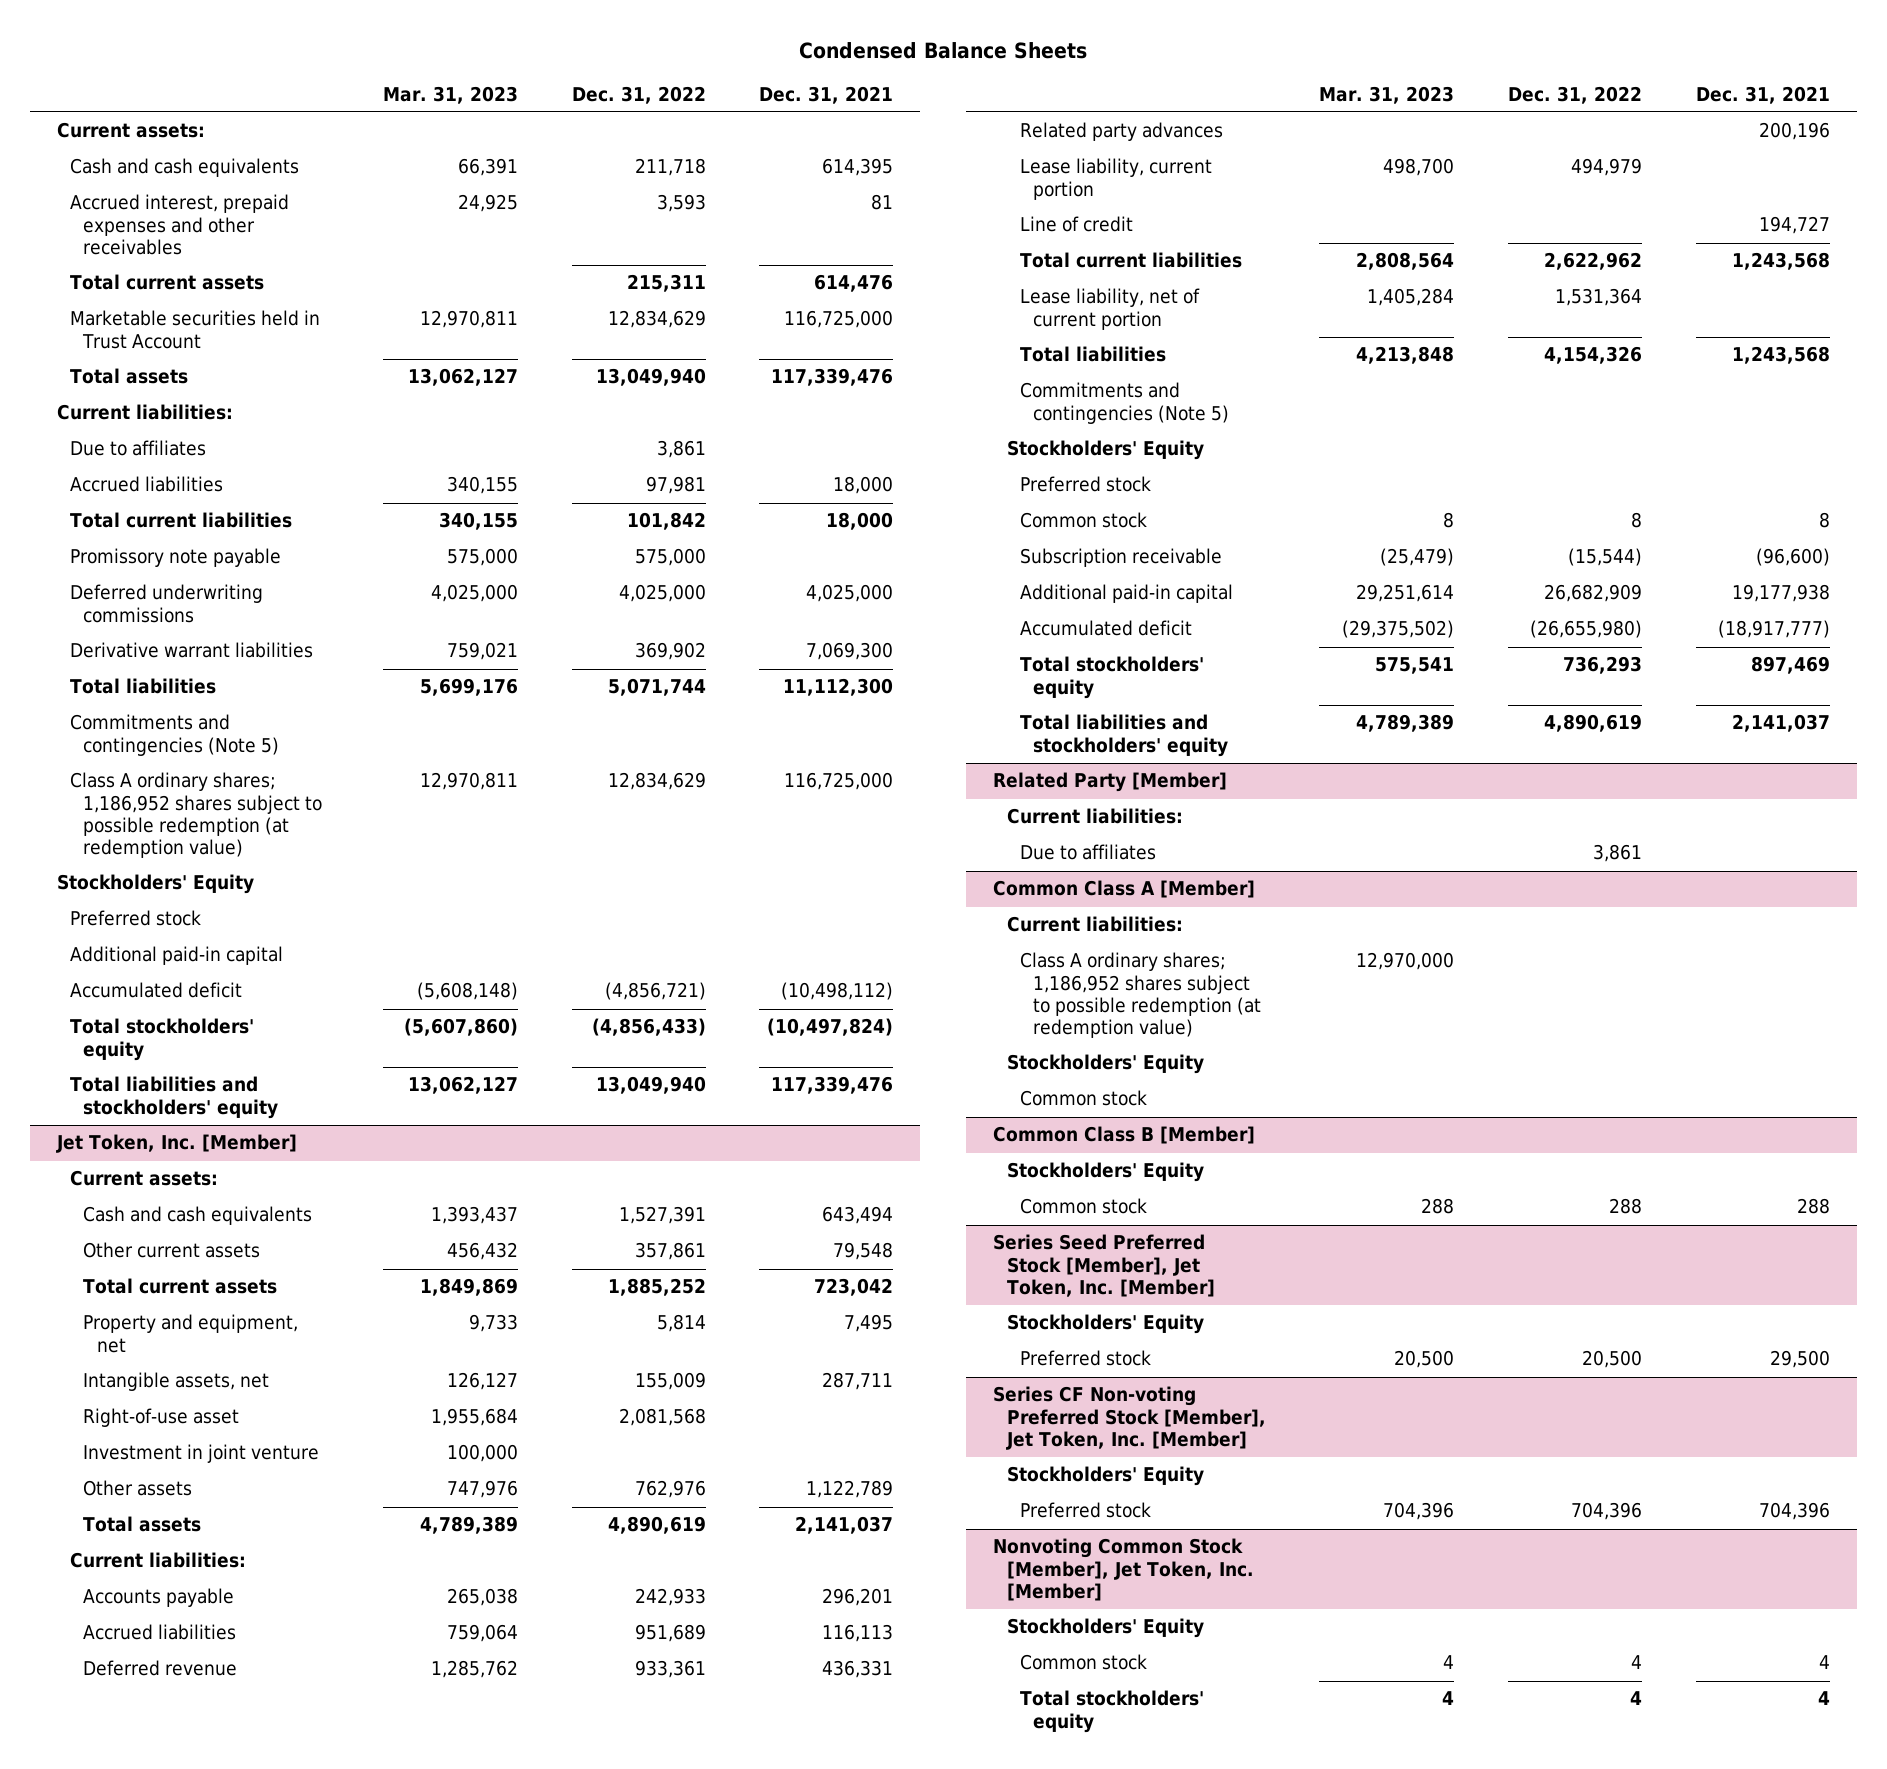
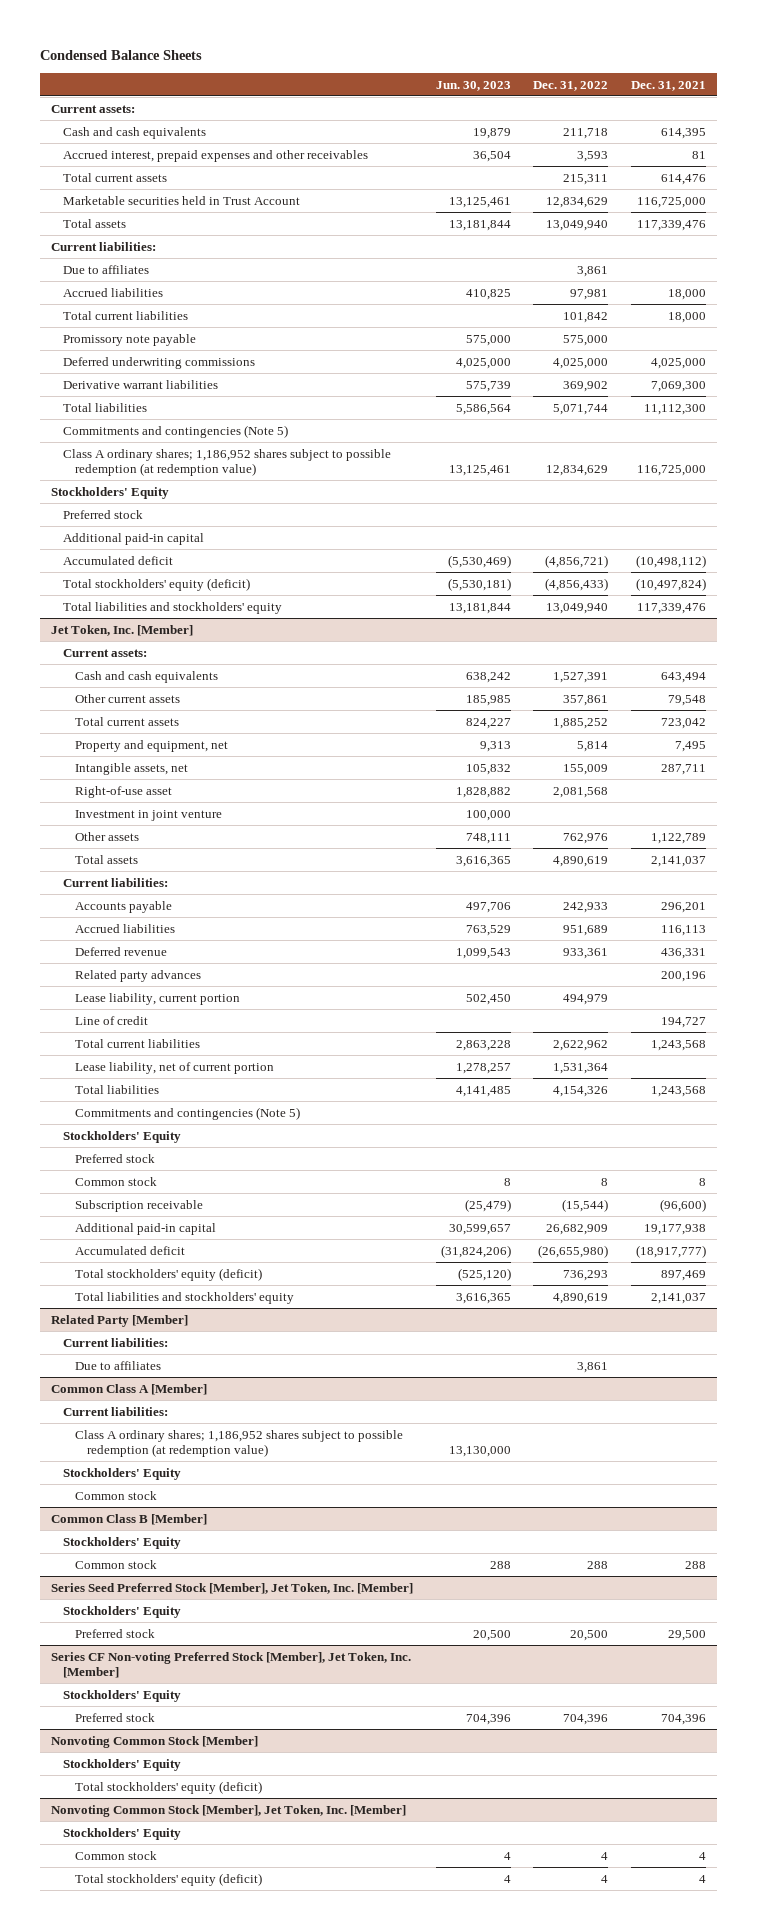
[382,85,518,104] Mar. 31, 2023 -> none
none -> [435,80,511,91] Jun. 30, 2023
[69,1018,254,1061] Total stockholders' equity -> [63,577,251,591] Total stockholders' equity (deficit)
[1019,656,1204,699] Total stockholders' equity -> [75,1267,263,1281] Total stockholders' equity (deficit)
none -> [51,1735,259,1748] Nonvoting Common Stock [Member]
none -> [63,1758,182,1771] Stockholders' Equity
none -> [75,1780,263,1794] Total stockholders' equity (deficit)
[1019,1690,1204,1733] Total stockholders' equity -> [75,1872,263,1886] Total stockholders' equity (deficit)

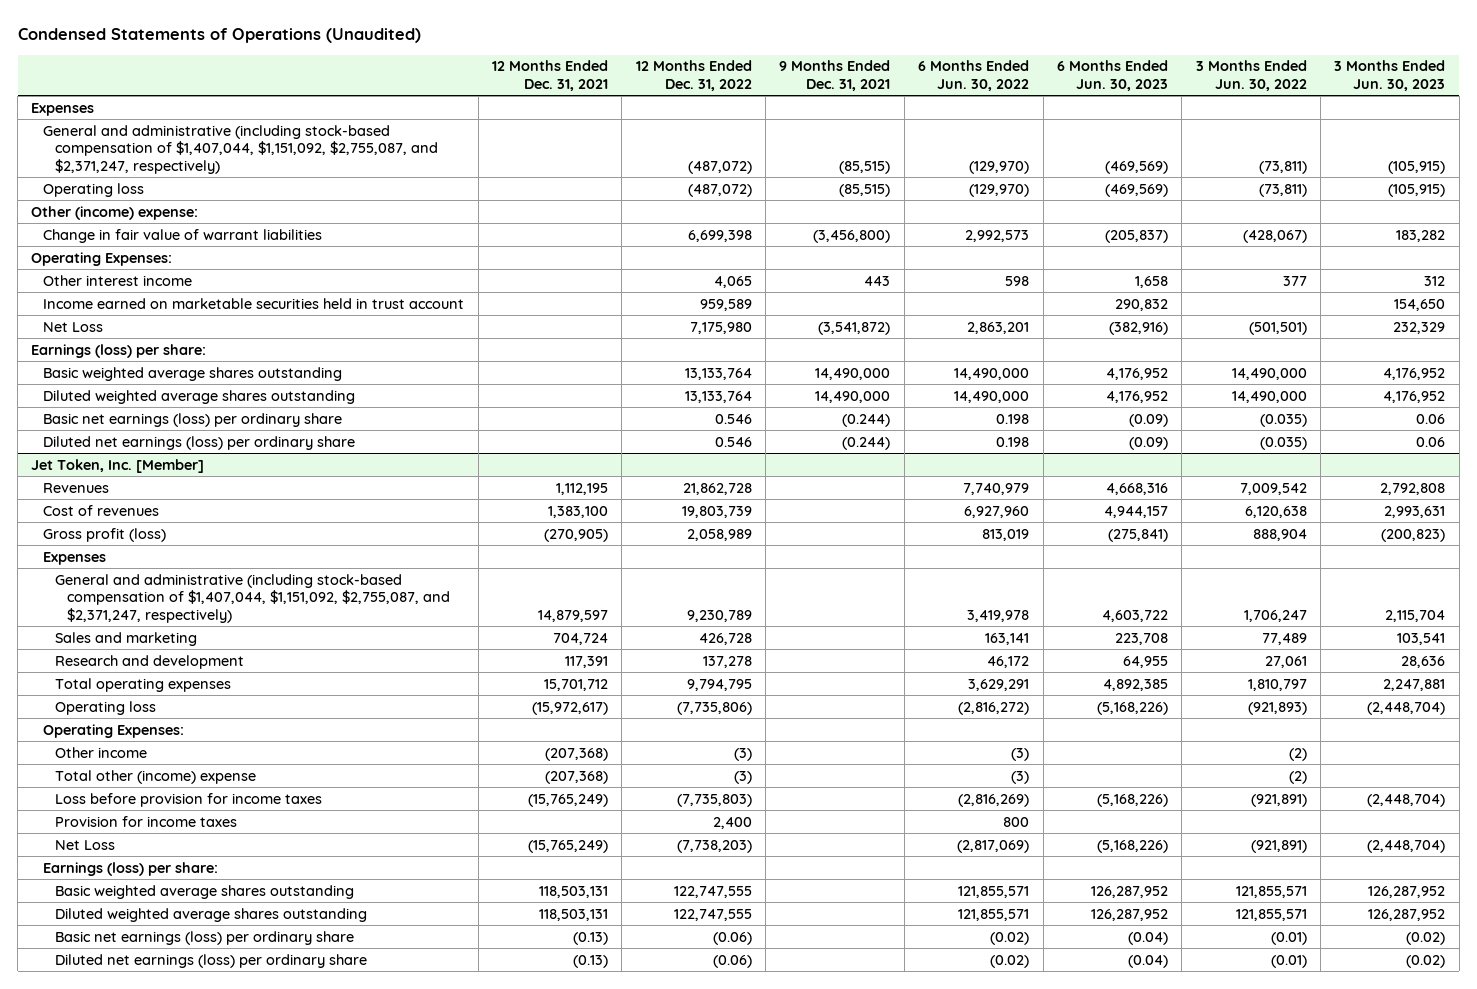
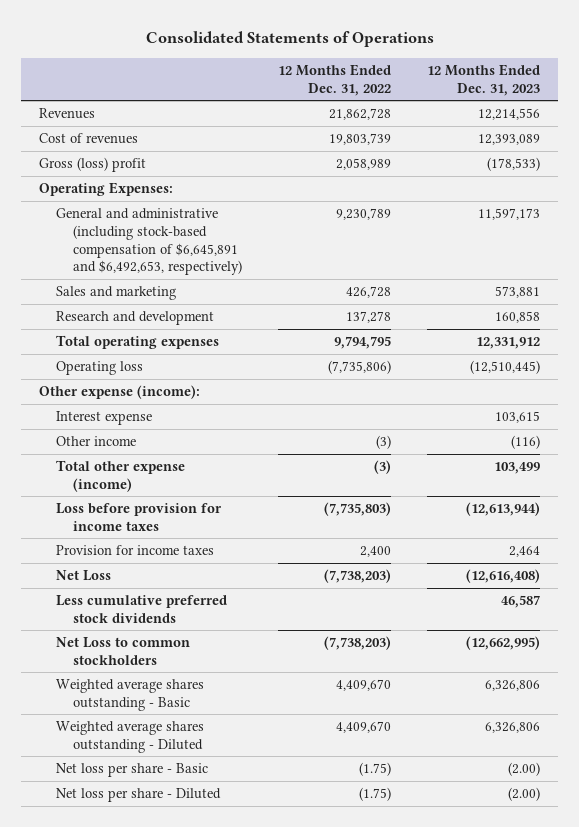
[17,28,421,44] Condensed Statements of Operations (Unaudited) -> [145,31,434,48] Consolidated Statements of Operations
[491,60,608,91] 12 Months Ended Dec. 31, 2021 -> none
[779,60,891,91] 9 Months Ended Dec. 31, 2021 -> none
[918,60,1030,91] 6 Months Ended Jun. 30, 2022 -> none
[1056,60,1168,91] 6 Months Ended Jun. 30, 2023 -> none
[1195,60,1307,91] 3 Months Ended Jun. 30, 2022 -> none
[1334,60,1446,91] 3 Months Ended Jun. 30, 2023 -> none
none -> [427,63,541,96] 12 Months Ended Dec. 31, 2023
[31,102,95,116] Expenses -> none
[43,124,439,175] General and administrative (including stock-based compensation of $1,407,044, $1,151,092, $2,755,087, and $2,371,247, respectively) -> none
[43,182,145,197] Operating loss -> none
[31,205,199,220] Other (income) expense: -> none
[43,228,323,243] Change in fair value of warrant liabilities -> none
[43,274,193,286] Other interest income -> none
[43,297,465,309] Income earned on marketable securities held in trust account -> none
[43,321,104,332] Net Loss -> none
[31,343,207,358] Earnings (loss) per share: -> none
[43,366,343,381] Basic weighted average shares outstanding -> none
[43,389,356,404] Diluted weighted average shares outstanding -> none
[43,412,343,427] Basic net earnings (loss) per ordinary share -> none
[43,435,356,450] Diluted net earnings (loss) per ordinary share -> none
[31,458,205,473] Jet Token, Inc. [Member] -> none
[43,551,107,565] Expenses -> none
[43,527,167,542] Gross profit (loss) -> [38,156,146,172] Gross (loss) profit
[31,251,173,266] Operating Expenses: -> [38,181,173,196] Operating Expenses:
[55,573,450,624] General and administrative (including stock-based compensation of $1,407,044, $1,151,092, $2,755,087, and $2,371,247, respectively) -> [55,207,242,276] General and administrative (including stock-based compensation of $6,645,891 and $6,492,653, respectively)
[43,723,185,738] Operating Expenses: -> none
none -> [38,384,200,399] Other expense (income):
none -> [55,410,152,425] Interest expense
[55,769,257,784] Total other (income) expense -> [55,459,185,492] Total other expense (income)
[43,861,219,876] Earnings (loss) per share: -> none
none -> [55,594,227,623] Less cumulative preferred stock dividends
none -> [55,636,190,665] Net Loss to common stockholders
[55,884,355,899] Basic weighted average shares outstanding -> [55,678,204,711] Weighted average shares outstanding - Basic
[673,885,752,898] 122,747,555 -> [336,678,392,691] 4,409,670
[55,907,368,922] Diluted weighted average shares outstanding -> [55,720,204,753] Weighted average shares outstanding - Diluted
[673,908,752,921] 122,747,555 -> [336,720,392,733] 4,409,670
[55,930,355,945] Basic net earnings (loss) per ordinary share -> [55,762,208,777] Net loss per share - Basic
[712,931,752,945] (0.06) -> [359,761,392,776] (1.75)
[55,953,368,968] Diluted net earnings (loss) per ordinary share -> [55,787,221,802] Net loss per share - Diluted
[712,954,752,968] (0.06) -> [359,786,392,801] (1.75)

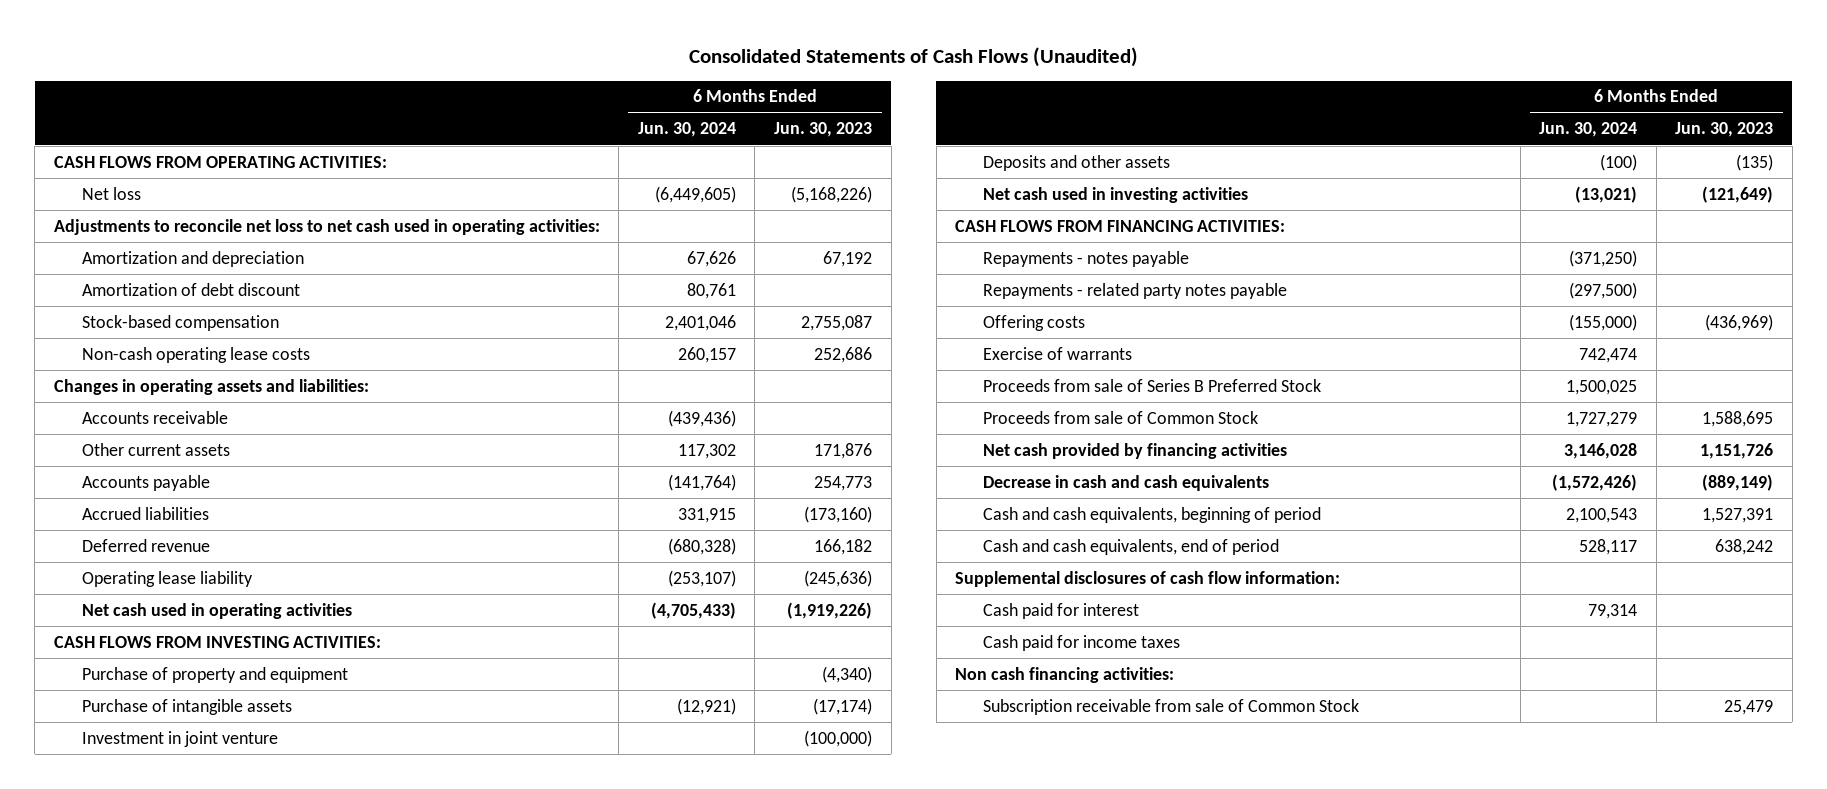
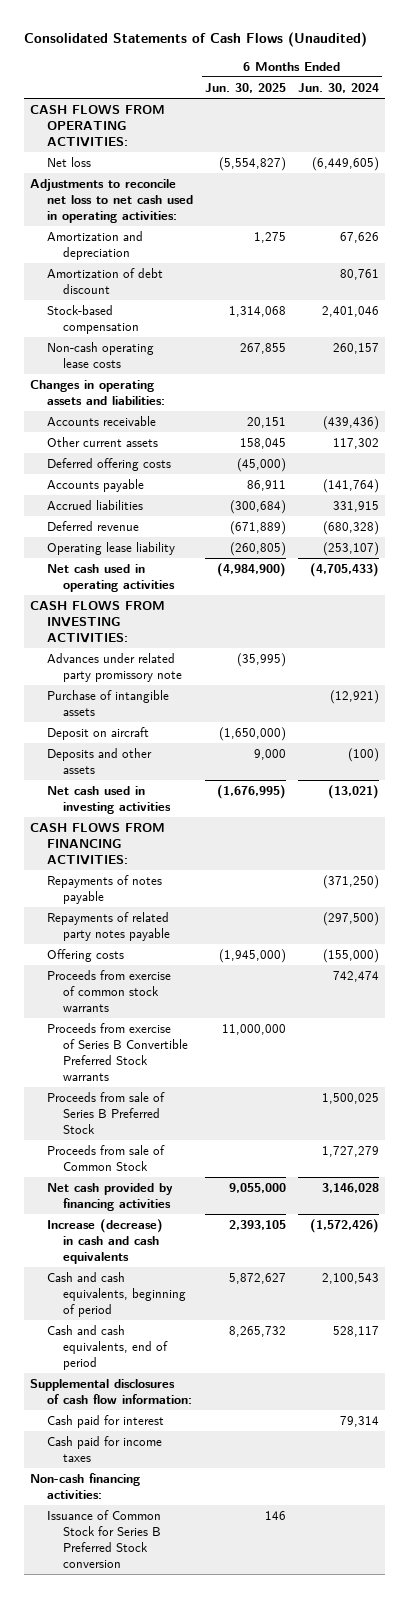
[773,122,872,138] Jun. 30, 2023 -> none
none -> [204,82,286,93] Jun. 30, 2025
none -> [46,458,171,472] Deferred offering costs
[81,666,348,683] Purchase of property and equipment -> none
none -> [46,653,182,682] Advances under related party promissory note
[81,730,278,747] Investment in joint venture -> none
none -> [46,727,149,741] Deposit on aircraft
[983,250,1190,267] Repayments - notes payable -> [46,875,162,904] Repayments of notes payable
[983,282,1288,299] Repayments - related party notes payable -> [46,912,170,941] Repayments of related party notes payable
[983,346,1133,360] Exercise of warrants -> [46,970,171,1012] Proceeds from exercise of common stock warrants
none -> [46,1023,188,1081] Proceeds from exercise of Series B Convertible Preferred Stock warrants
[983,474,1270,491] Decrease in cash and cash equivalents -> [46,1219,163,1264] Increase (decrease) in cash and cash equivalents
[983,698,1360,715] Subscription receivable from sale of Common Stock -> none
[955,666,1175,683] Non cash financing activities: -> [30,1473,141,1499] Non-cash financing activities:
none -> [46,1510,161,1568] Issuance of Common Stock for Series B Preferred Stock conversion

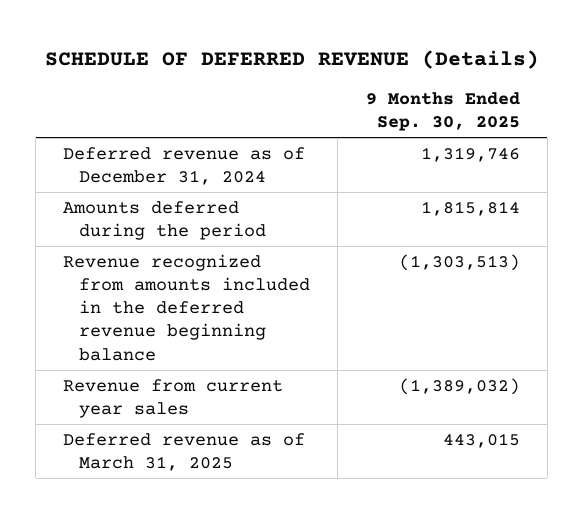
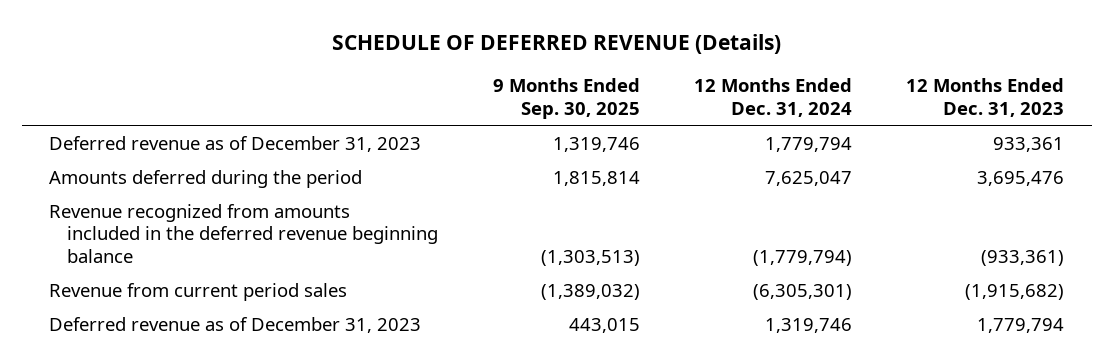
none -> [693,78,852,117] 12 Months Ended Dec. 31, 2024
none -> [906,78,1065,117] 12 Months Ended Dec. 31, 2023
[63,146,306,186] Deferred revenue as of December 31, 2024 -> [48,135,421,152] Deferred revenue as of December 31, 2023
[63,378,284,419] Revenue from current year sales -> [48,282,347,301] Revenue from current period sales
[63,432,306,472] Deferred revenue as of March 31, 2025 -> [48,316,421,333] Deferred revenue as of December 31, 2023

